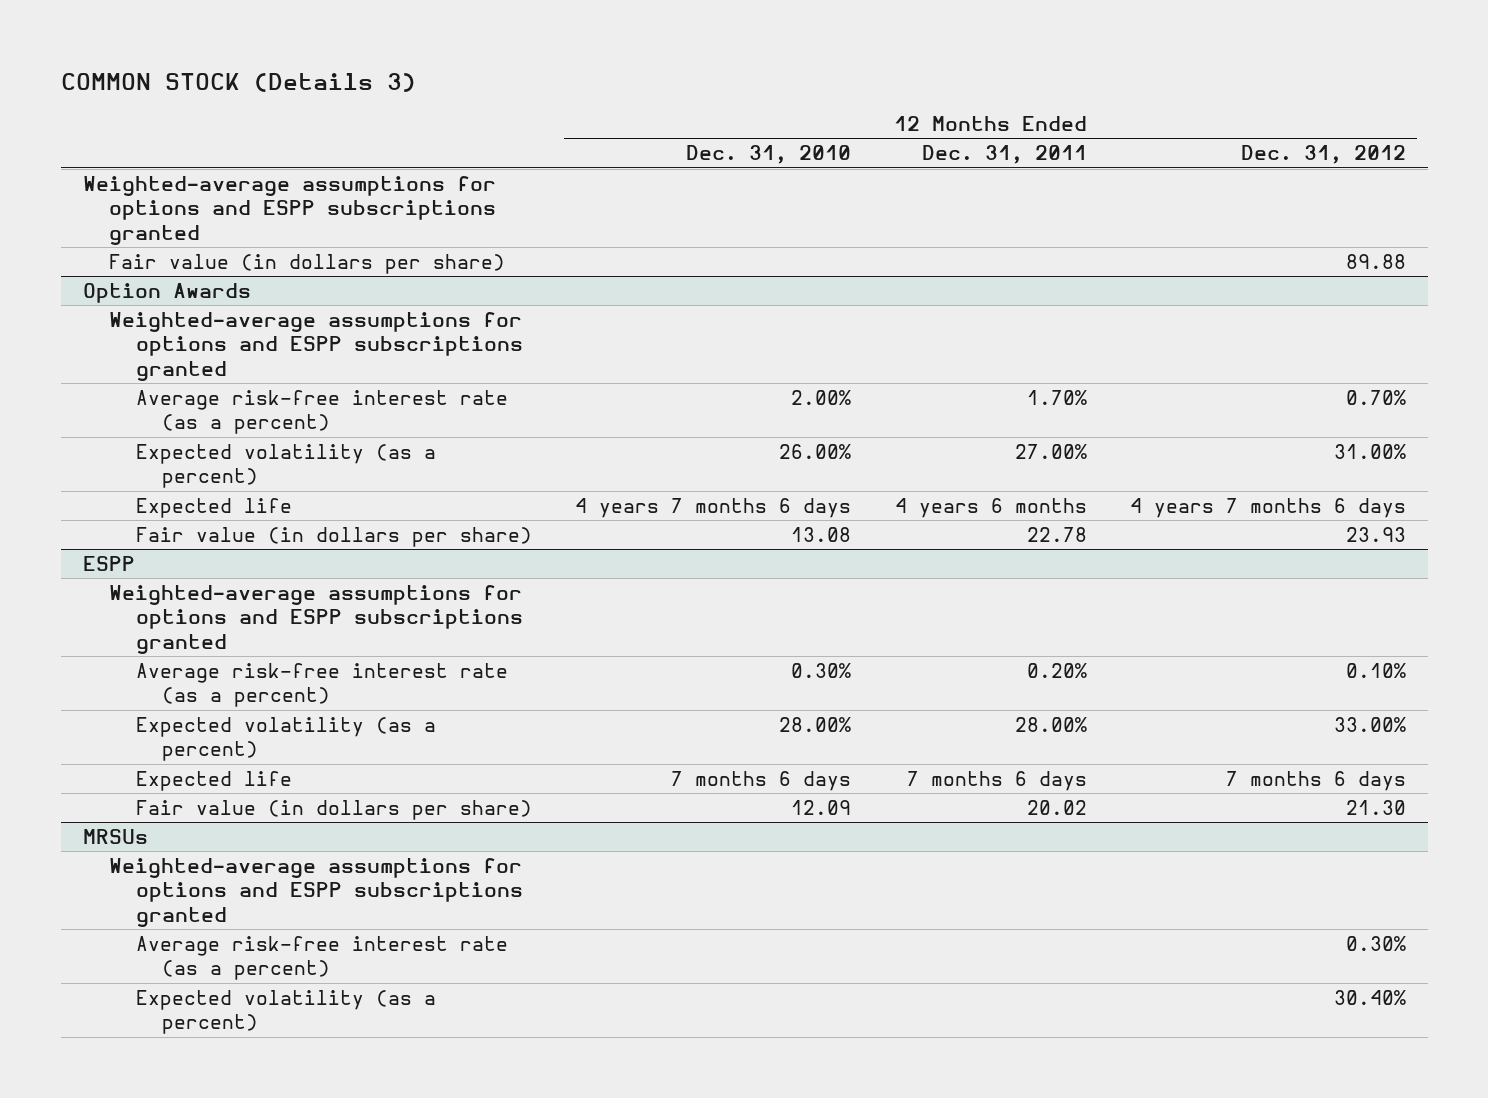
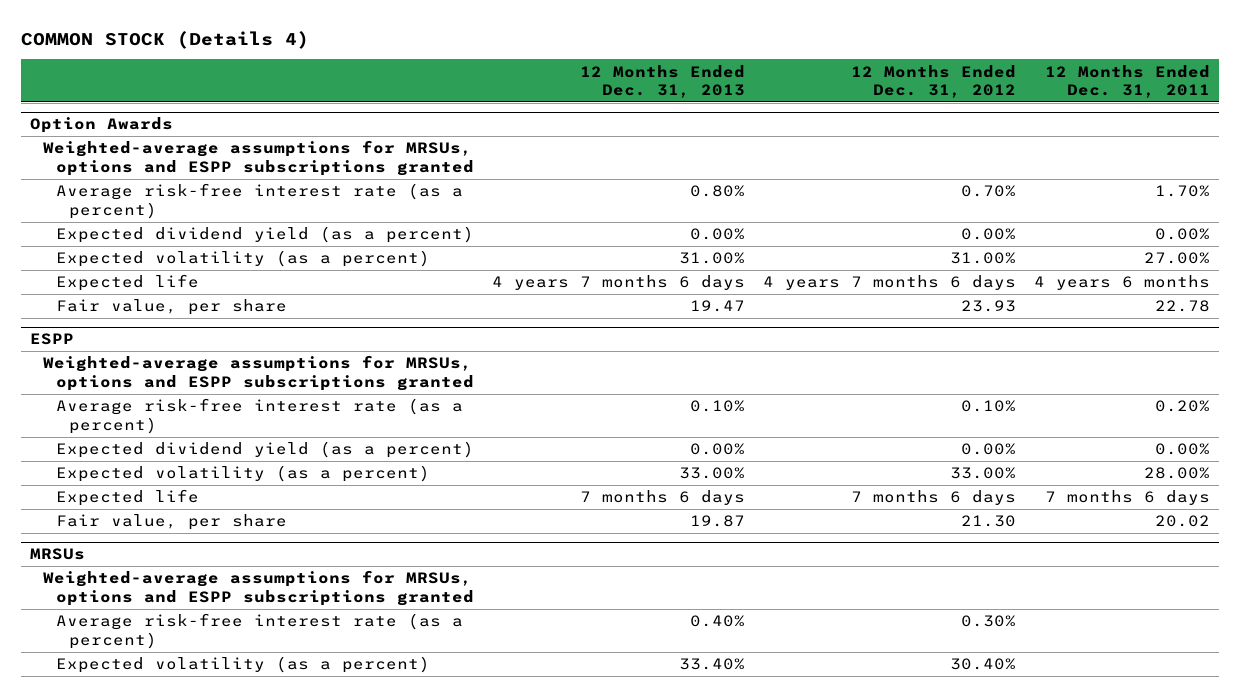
[60,73,416,93] COMMON STOCK (Details 3) -> [21,30,310,49] COMMON STOCK (Details 4)
[686,145,852,165] Dec. 31, 2010 -> none
none -> [580,64,746,99] 12 Months Ended Dec. 31, 2013
[82,175,497,245] Weighted-average assumptions for options and ESPP subscriptions granted -> none
[109,253,506,274] Fair value (in dollars per share) -> none
[109,311,523,381] Weighted-average assumptions for options and ESPP subscriptions granted -> [43,140,475,176] Weighted-average assumptions for MRSUs, options and ESPP subscriptions granted
none -> [56,226,475,244] Expected dividend yield (as a percent)
[135,526,532,547] Fair value (in dollars per share) -> [56,299,288,316] Fair value, per share
[109,584,523,654] Weighted-average assumptions for options and ESPP subscriptions granted -> [43,355,475,391] Weighted-average assumptions for MRSUs, options and ESPP subscriptions granted
none -> [56,441,475,459] Expected dividend yield (as a percent)
[135,799,532,820] Fair value (in dollars per share) -> [56,514,288,531] Fair value, per share
[109,857,523,927] Weighted-average assumptions for options and ESPP subscriptions granted -> [43,570,475,606] Weighted-average assumptions for MRSUs, options and ESPP subscriptions granted

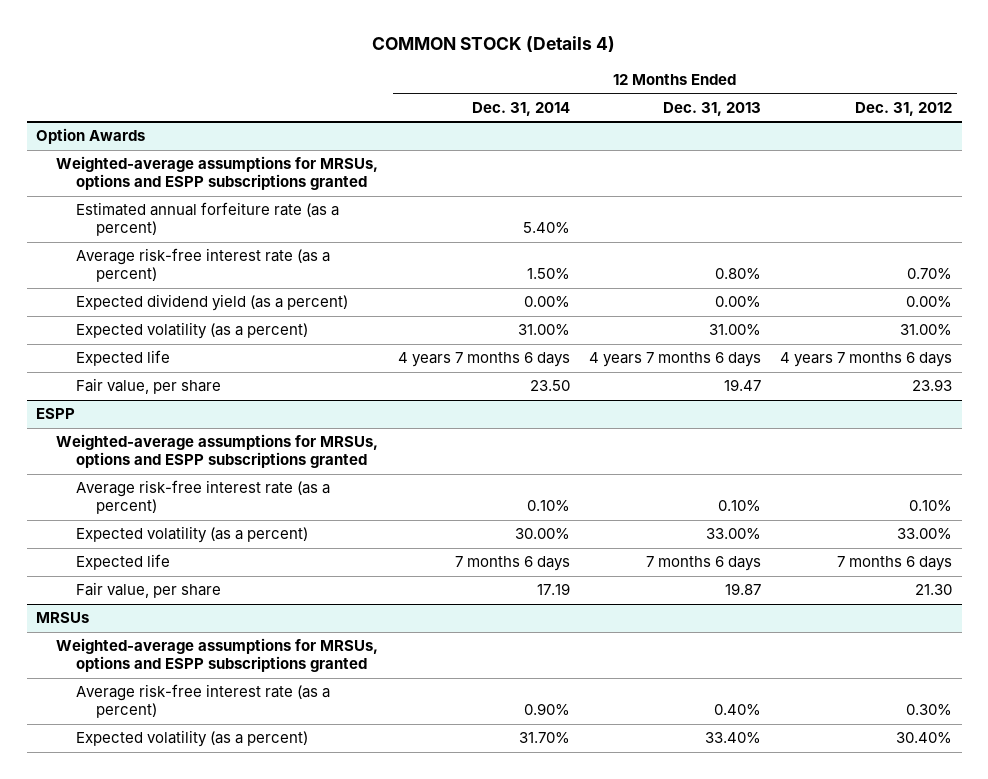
[1044,64,1210,99] 12 Months Ended Dec. 31, 2011 -> none
none -> [471,101,570,116] Dec. 31, 2014
none -> [76,202,340,237] Estimated annual forfeiture rate (as a percent)
[56,441,475,459] Expected dividend yield (as a percent) -> none

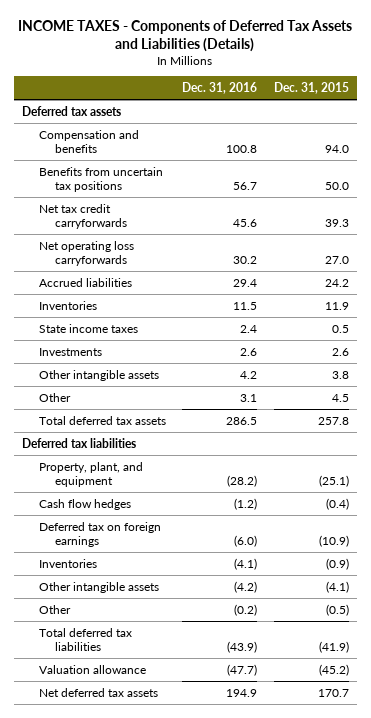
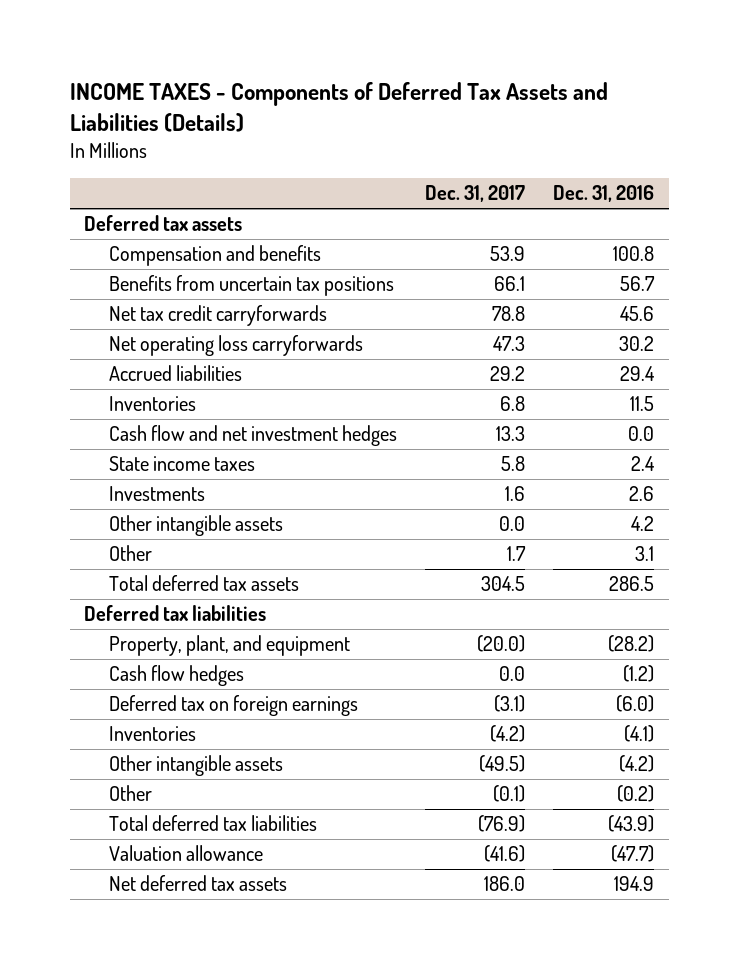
[274,82,350,95] Dec. 31, 2015 -> none
none -> [425,185,526,203] Dec. 31, 2017
none -> [108,425,397,447] Cash flow and net investment hedges

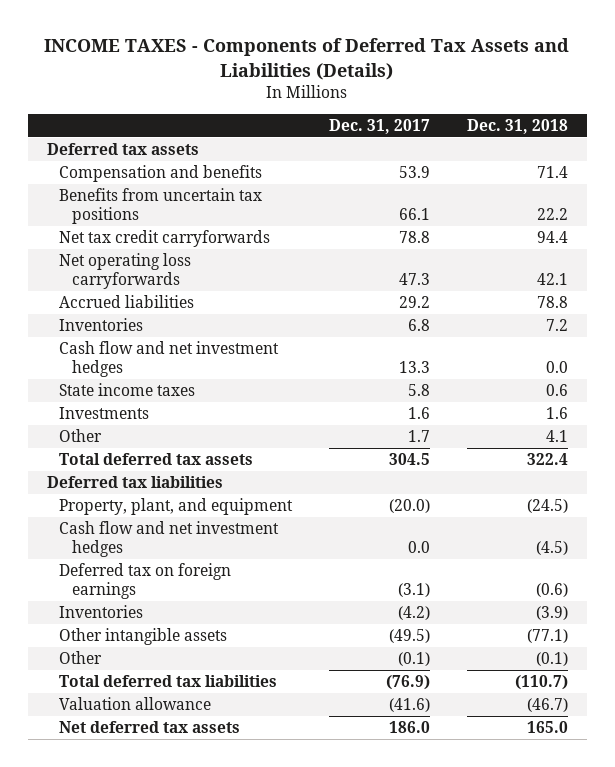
[553,185,655,203] Dec. 31, 2016 -> none
none -> [467,118,569,134] Dec. 31, 2018
[108,515,283,537] Other intangible assets -> none
[108,665,244,687] Cash flow hedges -> [59,521,280,558] Cash flow and net investment hedges

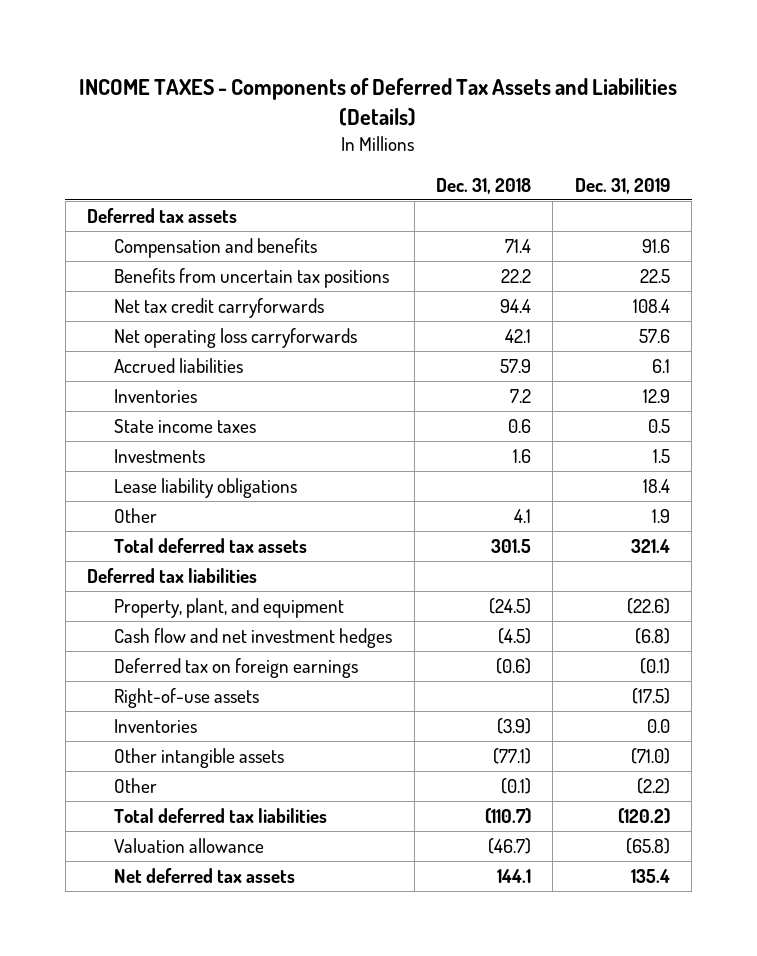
[329,118,431,134] Dec. 31, 2017 -> none
none -> [574,177,670,194] Dec. 31, 2019
[537,296,569,309] 78.8 -> [500,359,532,374] 57.9
[59,341,280,378] Cash flow and net investment hedges -> none
none -> [114,478,298,499] Lease liability obligations
[527,453,569,466] 322.4 -> [491,539,532,554] 301.5
none -> [114,688,260,709] Right-of-use assets
[527,721,569,734] 165.0 -> [497,869,532,884] 144.1

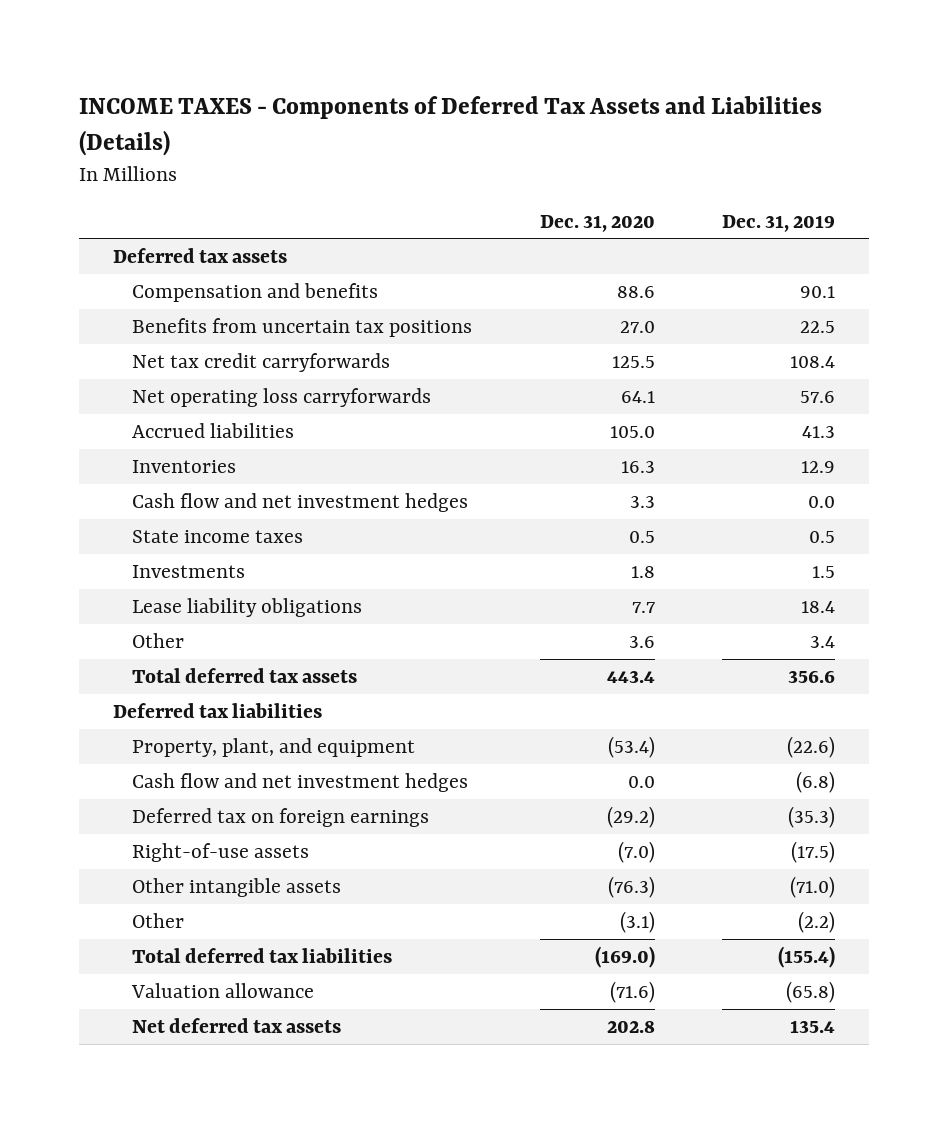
[436,177,532,194] Dec. 31, 2018 -> none
none -> [539,214,655,232] Dec. 31, 2020
[641,239,670,254] 91.6 -> [800,285,836,298] 90.1
[651,359,670,374] 6.1 -> [802,425,836,438] 41.3
none -> [131,492,468,512] Cash flow and net investment hedges
[651,509,670,524] 1.9 -> [810,635,836,648] 3.4
[630,539,670,554] 321.4 -> [788,669,836,683] 356.6
[639,658,670,675] (0.1) -> [788,805,836,828] (35.3)
[114,719,198,734] Inventories -> none
[617,808,670,825] (120.2) -> [778,945,836,968] (155.4)

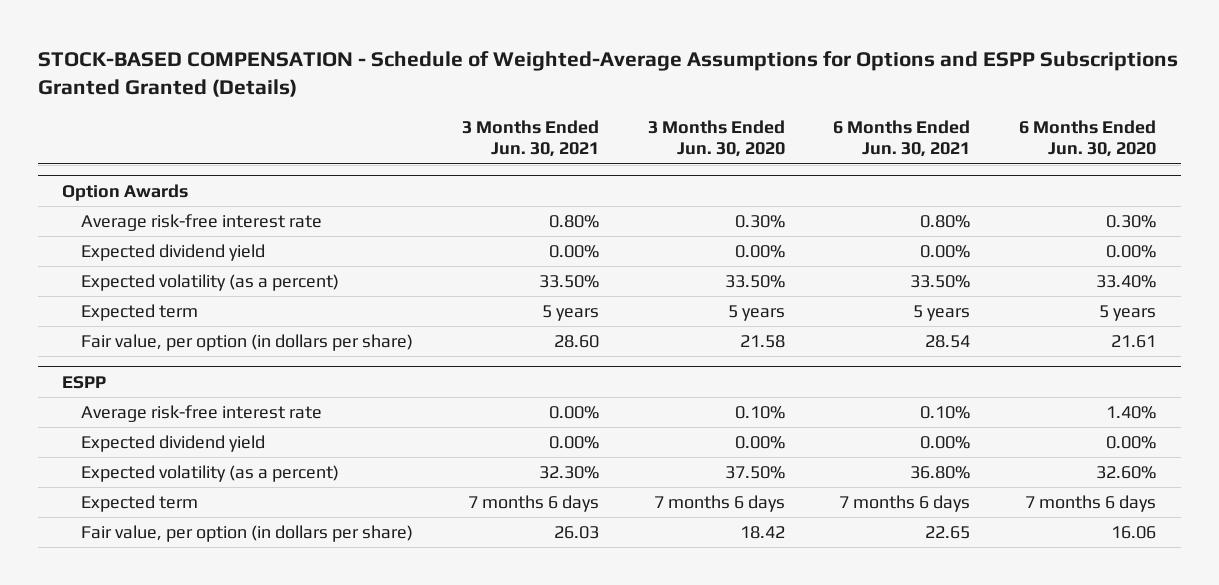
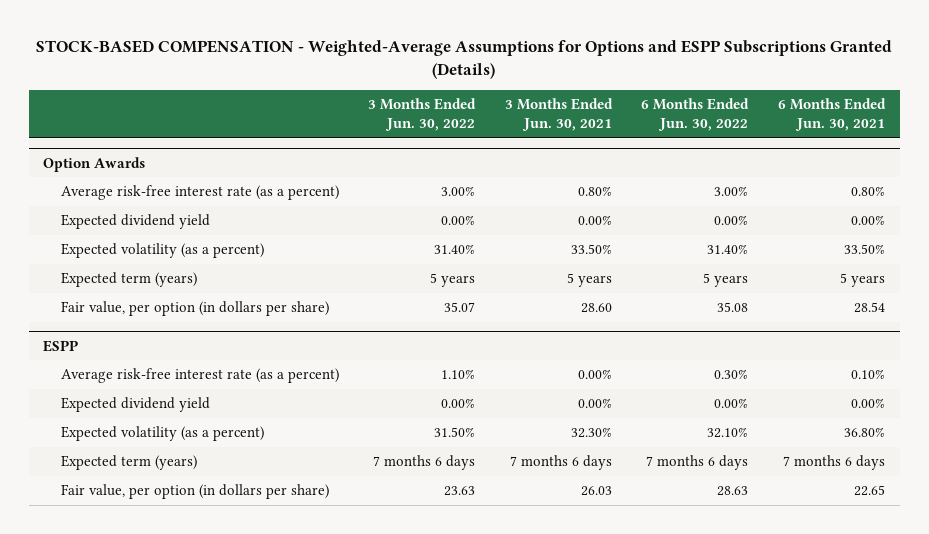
[37,51,1178,98] STOCK-BASED COMPENSATION - Schedule of Weighted-Average Assumptions for Options and ESPP Subscriptions Granted Granted (Details) -> [36,39,893,79] STOCK-BASED COMPENSATION - Weighted-Average Assumptions for Options and ESPP Subscriptions Granted (Details)
[647,120,785,158] 3 Months Ended Jun. 30, 2020 -> none
[1019,120,1157,158] 6 Months Ended Jun. 30, 2020 -> none
none -> [368,98,477,131] 3 Months Ended Jun. 30, 2022
none -> [641,98,750,131] 6 Months Ended Jun. 30, 2022
[80,214,322,232] Average risk-free interest rate -> [60,185,339,201] Average risk-free interest rate (as a percent)
[80,304,198,322] Expected term -> [60,272,197,288] Expected term (years)
[80,405,322,423] Average risk-free interest rate -> [60,368,339,384] Average risk-free interest rate (as a percent)
[80,495,198,513] Expected term -> [60,455,197,471] Expected term (years)

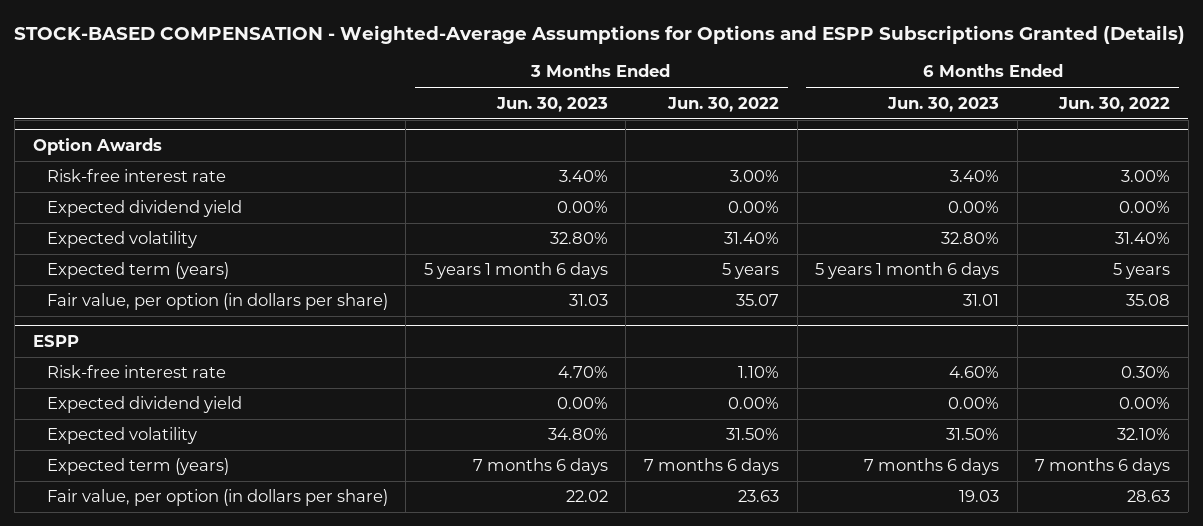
[504,98,613,131] 3 Months Ended Jun. 30, 2021 -> none
[778,98,887,131] 6 Months Ended Jun. 30, 2021 -> none
none -> [495,96,608,112] Jun. 30, 2023
none -> [887,96,1000,112] Jun. 30, 2023
[60,185,339,201] Average risk-free interest rate (as a percent) -> [46,169,226,183] Risk-free interest rate
[60,243,264,259] Expected volatility (as a percent) -> [46,231,197,249] Expected volatility
[60,368,339,384] Average risk-free interest rate (as a percent) -> [46,365,226,379] Risk-free interest rate
[60,426,264,442] Expected volatility (as a percent) -> [46,427,197,445] Expected volatility

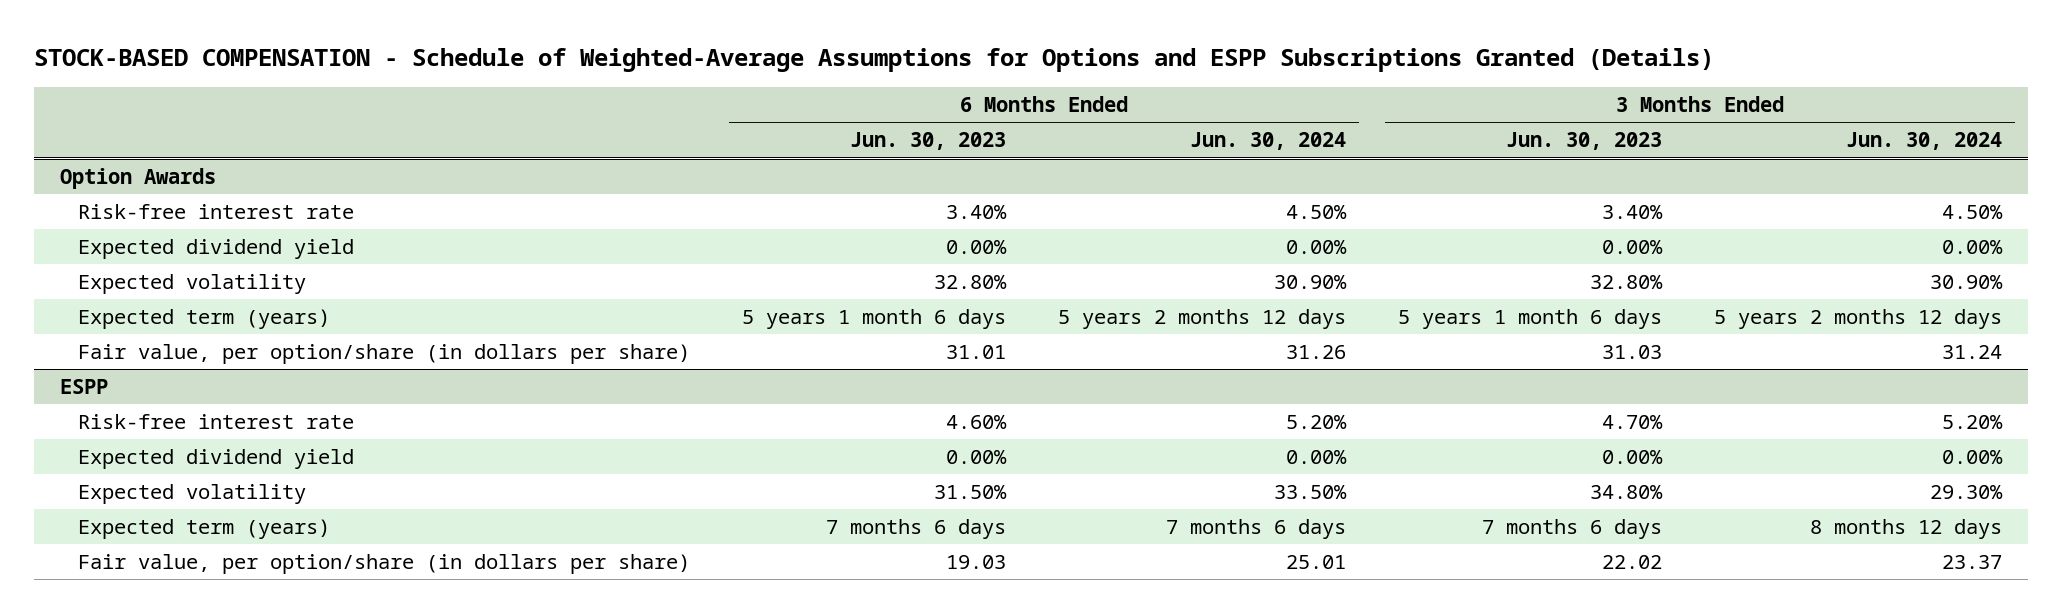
[14,24,1186,44] STOCK-BASED COMPENSATION - Weighted-Average Assumptions for Options and ESPP Subscriptions Granted (Details) -> [34,48,1715,73] STOCK-BASED COMPENSATION - Schedule of Weighted-Average Assumptions for Options and ESPP Subscriptions Granted (Details)
[666,96,779,112] Jun. 30, 2022 -> none
[1058,96,1171,112] Jun. 30, 2022 -> none
none -> [1190,132,1347,151] Jun. 30, 2024
none -> [1845,132,2002,151] Jun. 30, 2024
[46,293,388,311] Fair value, per option (in dollars per share) -> [78,344,691,365] Fair value, per option/share (in dollars per share)
[46,489,388,507] Fair value, per option (in dollars per share) -> [78,554,691,575] Fair value, per option/share (in dollars per share)

